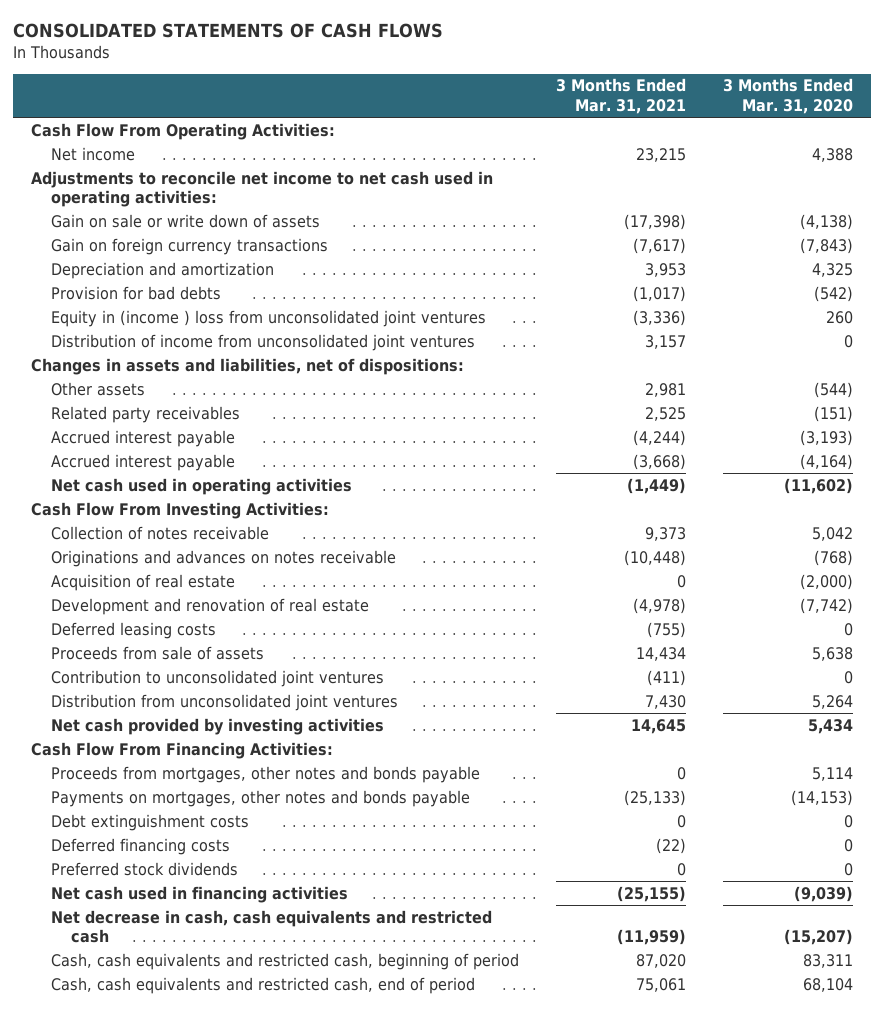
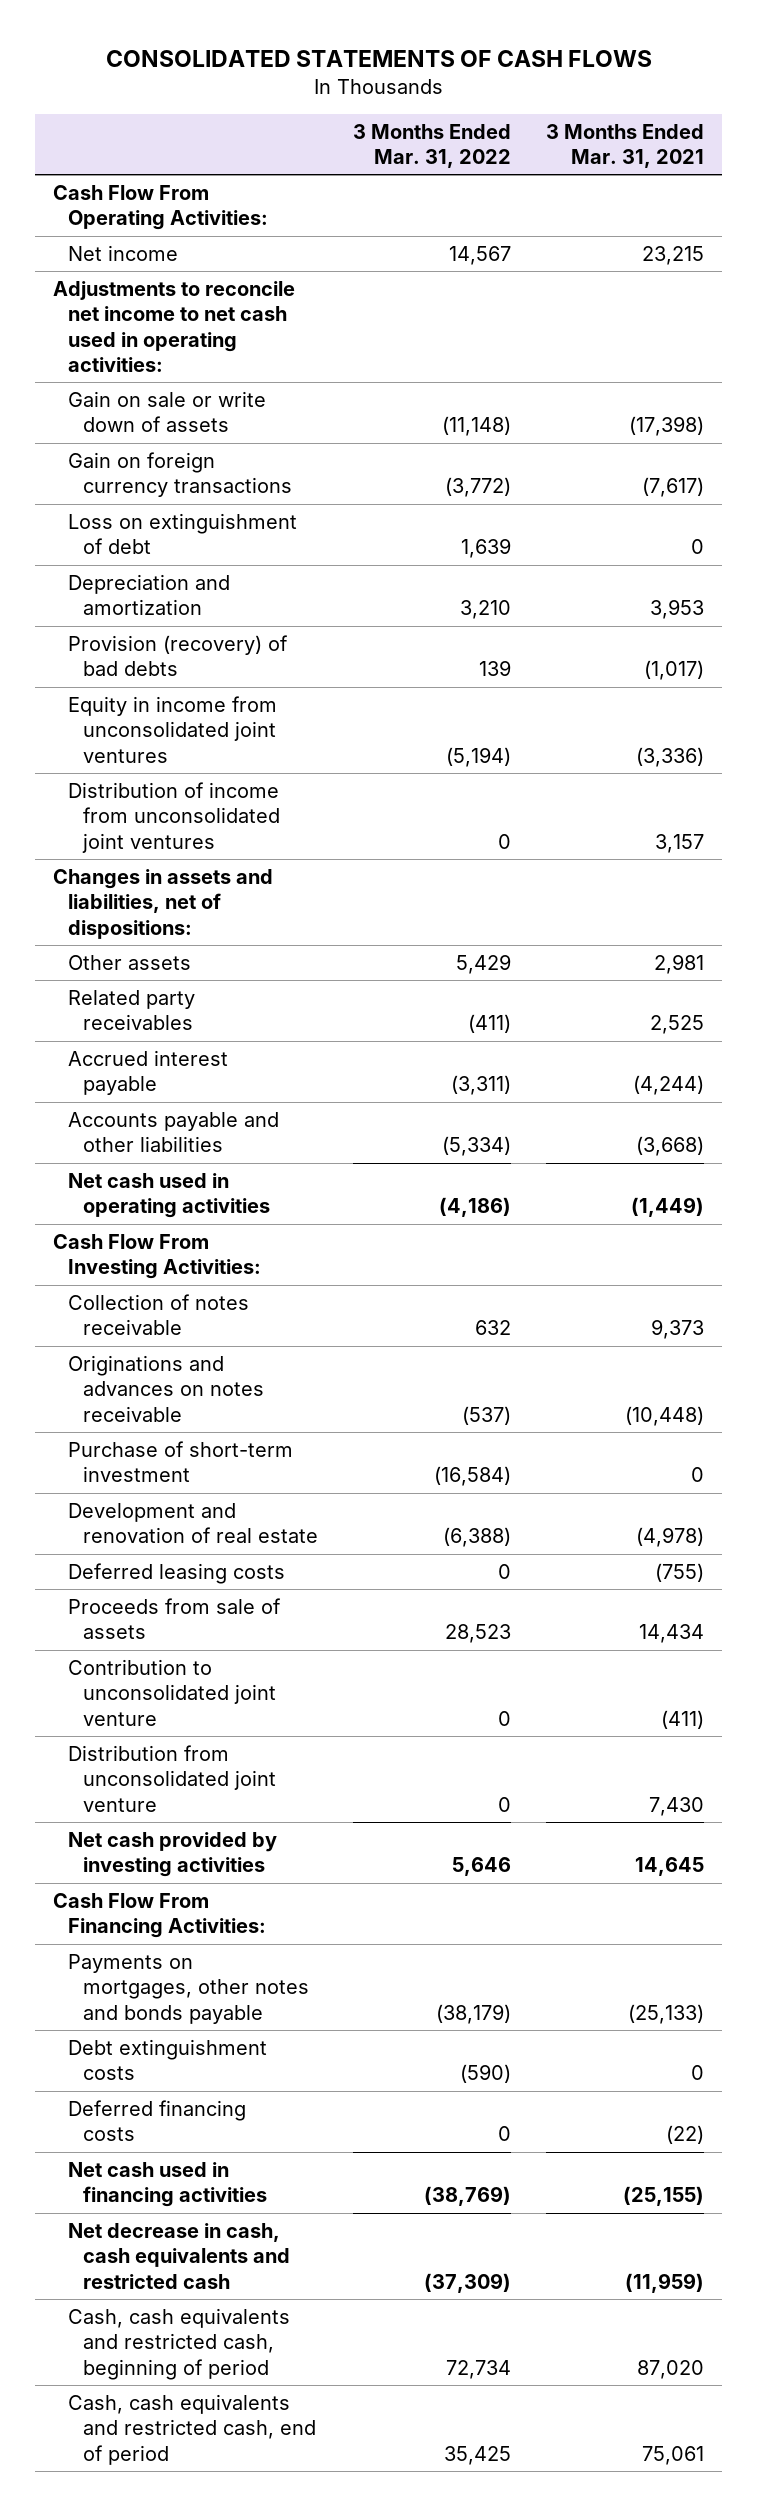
[722,78,853,114] 3 Months Ended Mar. 31, 2020 -> none
none -> [353,123,512,168] 3 Months Ended Mar. 31, 2022
none -> [67,512,297,555] Loss on extinguishment of debt
[50,285,221,300] Provision for bad debts -> [67,634,288,677] Provision (recovery) of bad debts
[50,309,486,327] Equity in (income ) loss from unconsolidated joint ventures -> [67,695,277,763] Equity in income from unconsolidated joint ventures
[50,453,235,471] Accrued interest payable -> [67,1111,279,1153] Accounts payable and other liabilities
[50,573,235,591] Acquisition of real estate -> none
none -> [67,1440,293,1483] Purchase of short-term investment
[50,669,384,687] Contribution to unconsolidated joint ventures -> [67,1658,276,1726] Contribution to unconsolidated joint venture
[50,693,398,711] Distribution from unconsolidated joint ventures -> [67,1744,276,1812] Distribution from unconsolidated joint venture
[50,765,480,783] Proceeds from mortgages, other notes and bonds payable -> none
[50,861,238,876] Preferred stock dividends -> none

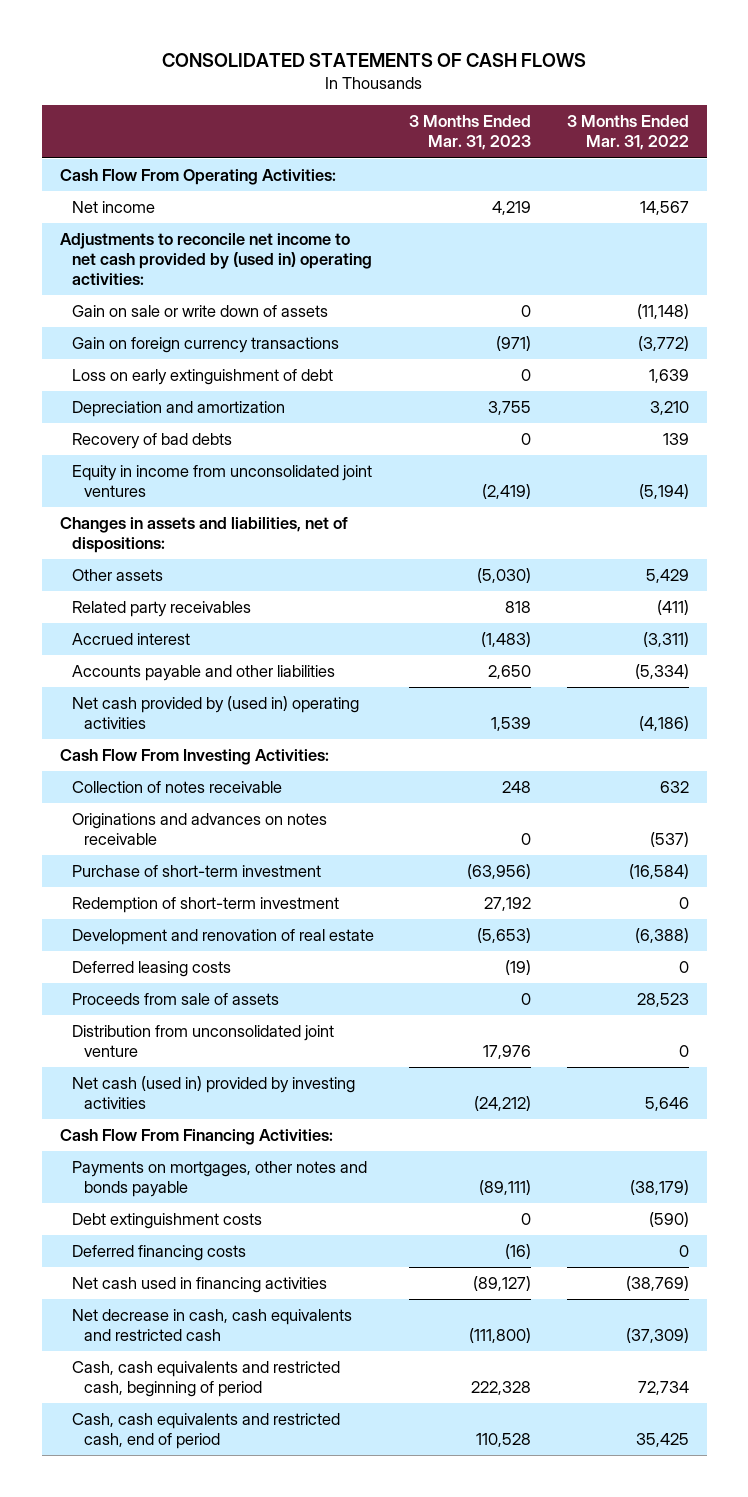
[546,123,705,168] 3 Months Ended Mar. 31, 2021 -> none
none -> [409,115,532,151] 3 Months Ended Mar. 31, 2023
[53,280,296,373] Adjustments to reconcile net income to net cash used in operating activities: -> [59,233,372,286] Adjustments to reconcile net income to net cash provided by (used in) operating activities:
[67,512,297,555] Loss on extinguishment of debt -> [71,369,333,386] Loss on early extinguishment of debt
[67,634,288,677] Provision (recovery) of bad debts -> [71,433,232,450] Recovery of bad debts
[67,781,280,853] Distribution of income from unconsolidated joint ventures -> none
[67,1049,228,1096] Accrued interest payable -> [71,633,190,646] Accrued interest
[67,1172,270,1219] Net cash used in operating activities -> [71,696,359,730] Net cash provided by (used in) operating activities
none -> [71,897,339,914] Redemption of short-term investment
[67,1658,276,1726] Contribution to unconsolidated joint venture -> none
[67,1831,277,1878] Net cash provided by investing activities -> [71,1076,355,1110] Net cash (used in) provided by investing activities

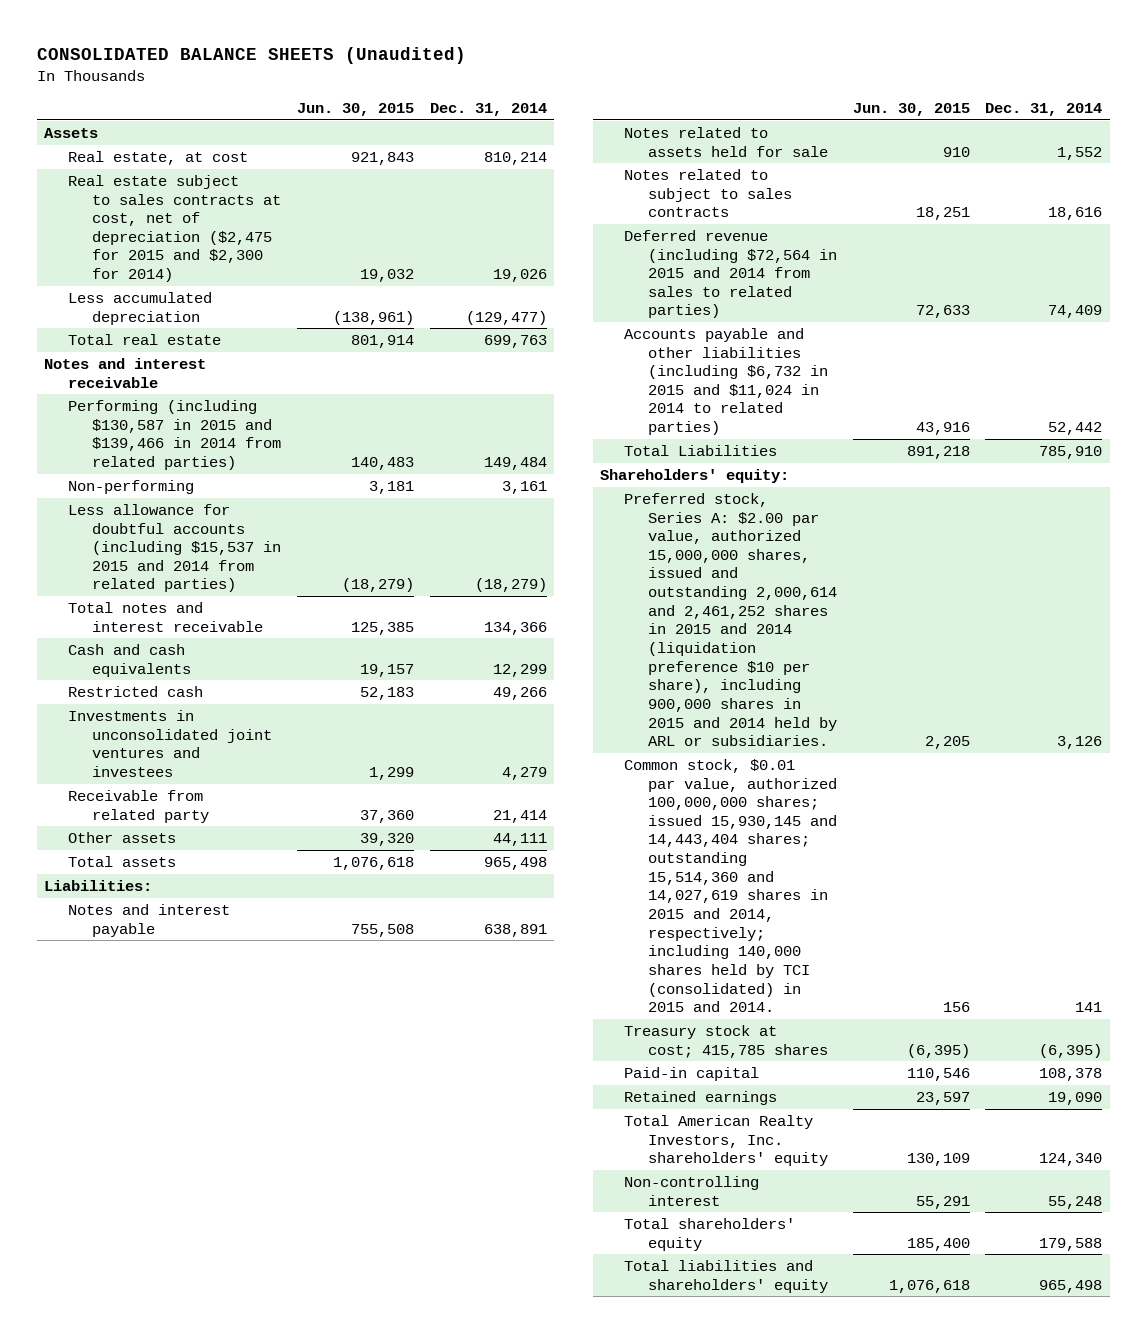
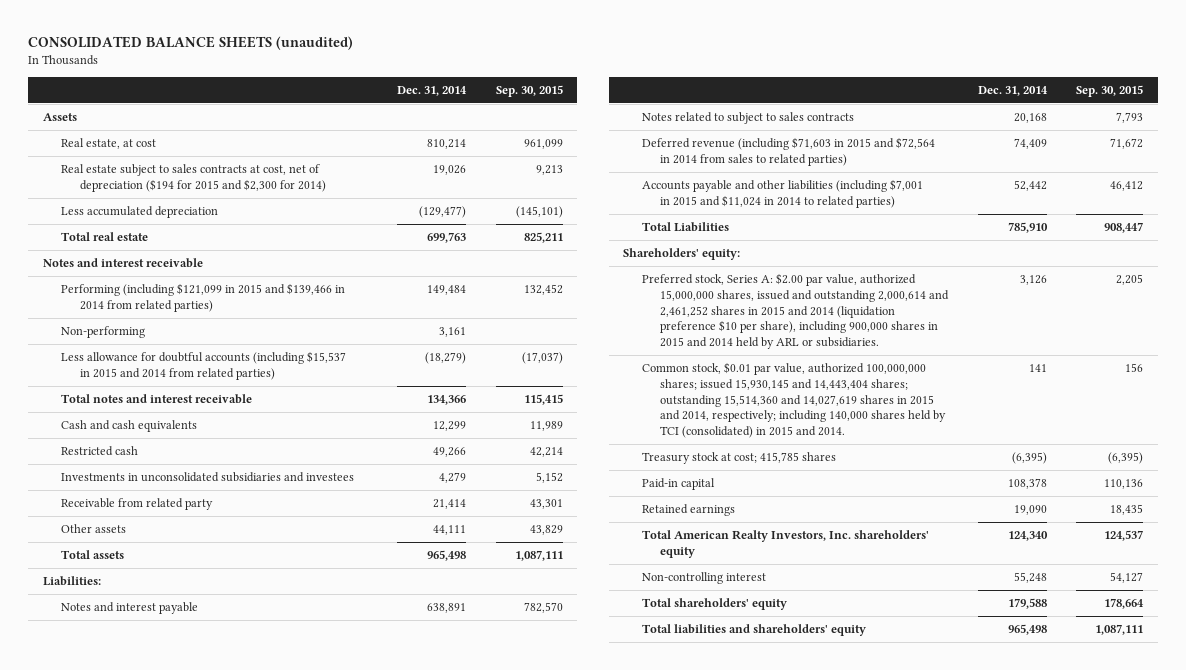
[36,47,466,65] CONSOLIDATED BALANCE SHEETS (Unaudited) -> [27,36,353,51] CONSOLIDATED BALANCE SHEETS (unaudited)
[296,103,414,117] Jun. 30, 2015 -> none
none -> [495,84,563,97] Sep. 30, 2015
[68,174,282,283] Real estate subject to sales contracts at cost, net of depreciation ($2,475 for 2015 and $2,300 for 2014) -> [61,163,326,192] Real estate subject to sales contracts at cost, net of depreciation ($194 for 2015 and $2,300 for 2014)
[68,399,282,470] Performing (including $130,587 in 2015 and $139,466 in 2014 from related parties) -> [61,282,346,312] Performing (including $121,099 in 2015 and $139,466 in 2014 from related parties)
[68,709,273,777] Investments in unconsolidated joint ventures and investees -> [61,471,355,482] Investments in unconsolidated subsidiaries and investees
[624,126,829,157] Notes related to assets held for sale -> none
[1048,207,1103,221] 18,616 -> [1013,112,1047,123] 20,168
[624,229,838,319] Deferred revenue (including $72,564 in 2015 and 2014 from sales to related parties) -> [641,136,935,166] Deferred revenue (including $71,603 in 2015 and $72,564 in 2014 from sales to related parties)
[624,327,829,436] Accounts payable and other liabilities (including $6,732 in 2015 and $11,024 in 2014 to related parties) -> [641,178,923,208] Accounts payable and other liabilities (including $7,001 in 2015 and $11,024 in 2014 to related parties)

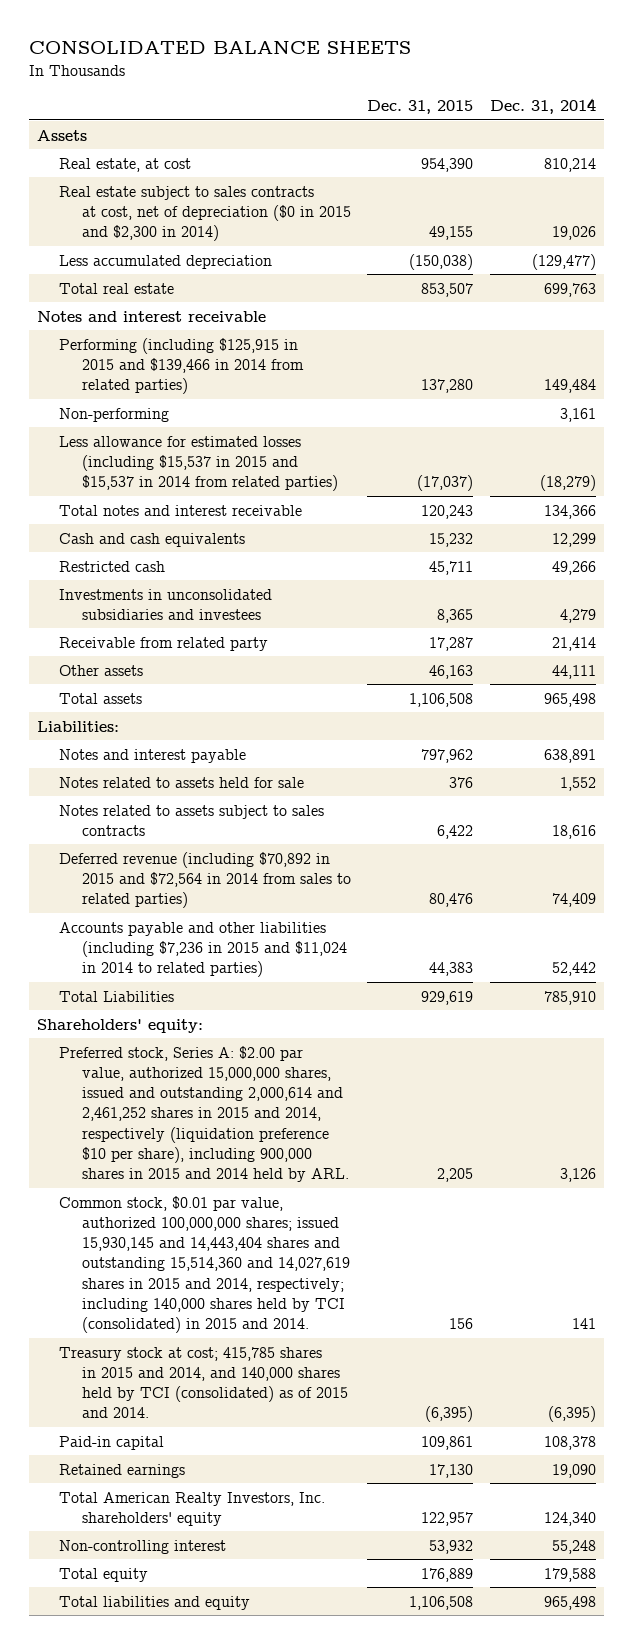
[27,36,353,51] CONSOLIDATED BALANCE SHEETS (unaudited) -> [28,40,411,54] CONSOLIDATED BALANCE SHEETS
[495,84,563,97] Sep. 30, 2015 -> none
none -> [367,100,474,115] Dec. 31, 2015
[61,163,326,192] Real estate subject to sales contracts at cost, net of depreciation ($194 for 2015 and $2,300 for 2014) -> [59,185,352,242] Real estate subject to sales contracts at cost, net of depreciation ($0 in 2015 and $2,300 in 2014)
[61,282,346,312] Performing (including $121,099 in 2015 and $139,466 in 2014 from related parties) -> [59,337,305,395] Performing (including $125,915 in 2015 and $139,466 in 2014 from related parties)
[61,350,347,380] Less allowance for doubtful accounts (including $15,537 in 2015 and 2014 from related parties) -> [59,435,339,492] Less allowance for estimated losses (including $15,537 in 2015 and $15,537 in 2014 from related parties)
none -> [59,776,305,788] Notes related to assets held for sale
[641,111,854,124] Notes related to subject to sales contracts -> [59,804,325,836] Notes related to assets subject to sales contracts
[1013,112,1047,123] 20,168 -> [551,824,596,839] 18,616
[641,136,935,166] Deferred revenue (including $71,603 in 2015 and $72,564 in 2014 from sales to related parties) -> [59,851,352,909] Deferred revenue (including $70,892 in 2015 and $72,564 in 2014 from sales to related parties)
[641,178,923,208] Accounts payable and other liabilities (including $7,001 in 2015 and $11,024 in 2014 to related parties) -> [59,921,348,978] Accounts payable and other liabilities (including $7,236 in 2015 and $11,024 in 2014 to related parties)
[641,272,950,350] Preferred stock, Series A: $2.00 par value, authorized 15,000,000 shares, issued and outstanding 2,000,614 and 2,461,252 shares in 2015 and 2014 (liquidation preference $10 per share), including 900,000 shares in 2015 and 2014 held by ARL or subsidiaries. -> [59,1045,350,1183] Preferred stock, Series A: $2.00 par value, authorized 15,000,000 shares, issued and outstanding 2,000,614 and 2,461,252 shares in 2015 and 2014, respectively (liquidation preference $10 per share), including 900,000 shares in 2015 and 2014 held by ARL.
[641,361,947,439] Common stock, $0.01 par value, authorized 100,000,000 shares; issued 15,930,145 and 14,443,404 shares; outstanding 15,514,360 and 14,027,619 shares in 2015 and 2014, respectively; including 140,000 shares held by TCI (consolidated) in 2015 and 2014. -> [59,1195,351,1334] Common stock, $0.01 par value, authorized 100,000,000 shares; issued 15,930,145 and 14,443,404 shares and outstanding 15,514,360 and 14,027,619 shares in 2015 and 2014, respectively; including 140,000 shares held by TCI (consolidated) in 2015 and 2014.
[641,451,836,464] Treasury stock at cost; 415,785 shares -> [59,1346,349,1419] Treasury stock at cost; 415,785 shares in 2015 and 2014, and 140,000 shares held by TCI (consolidated) as of 2015 and 2014.
[641,597,787,610] Total shareholders' equity -> [59,1567,149,1582] Total equity
[641,623,866,636] Total liabilities and shareholders' equity -> [59,1595,251,1610] Total liabilities and equity

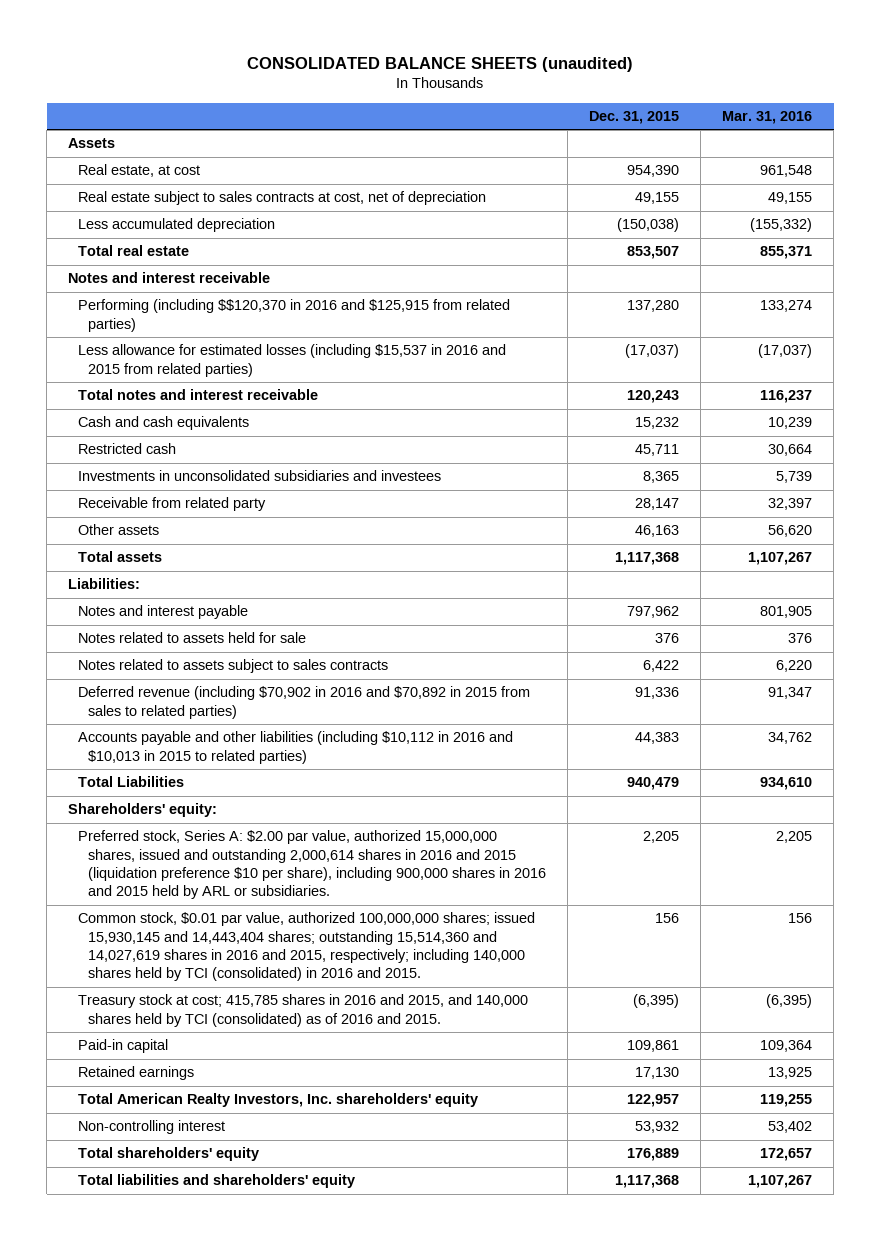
[28,40,411,54] CONSOLIDATED BALANCE SHEETS -> [247,56,634,72] CONSOLIDATED BALANCE SHEETS (unaudited)
[489,98,596,115] Dec. 31, 2014 -> none
none -> [722,110,813,124] Mar. 31, 2016
[59,185,352,242] Real estate subject to sales contracts at cost, net of depreciation ($0 in 2015 and $2,300 in 2014) -> [78,191,487,206] Real estate subject to sales contracts at cost, net of depreciation
[59,407,170,422] Non-performing -> none
[59,337,305,395] Performing (including $125,915 in 2015 and $139,466 in 2014 from related parties) -> [78,299,511,332] Performing (including $$120,370 in 2016 and $125,915 from related parties)
[59,435,339,492] Less allowance for estimated losses (including $15,537 in 2015 and $15,537 in 2014 from related parties) -> [78,344,507,377] Less allowance for estimated losses (including $15,537 in 2016 and 2015 from related parties)
[429,636,474,651] 17,287 -> [635,498,680,511] 28,147
[409,692,474,707] 1,106,508 -> [615,552,680,566] 1,117,368
[59,851,352,909] Deferred revenue (including $70,892 in 2015 and $72,564 in 2014 from sales to related parties) -> [78,686,531,719] Deferred revenue (including $70,902 in 2016 and $70,892 in 2015 from sales to related parties)
[429,893,474,908] 80,476 -> [635,687,680,700] 91,336
[59,921,348,978] Accounts payable and other liabilities (including $7,236 in 2015 and $11,024 in 2014 to related parties) -> [78,731,514,764] Accounts payable and other liabilities (including $10,112 in 2016 and $10,013 in 2015 to related parties)
[421,990,474,1005] 929,619 -> [627,777,680,791] 940,479
[59,1045,350,1183] Preferred stock, Series A: $2.00 par value, authorized 15,000,000 shares, issued and outstanding 2,000,614 and 2,461,252 shares in 2015 and 2014, respectively (liquidation preference $10 per share), including 900,000 shares in 2015 and 2014 held by ARL. -> [78,830,547,900] Preferred stock, Series A: $2.00 par value, authorized 15,000,000 shares, issued and outstanding 2,000,614 shares in 2016 and 2015 (liquidation preference $10 per share), including 900,000 shares in 2016 and 2015 held by ARL or subsidiaries.
[59,1195,351,1334] Common stock, $0.01 par value, authorized 100,000,000 shares; issued 15,930,145 and 14,443,404 shares and outstanding 15,514,360 and 14,027,619 shares in 2015 and 2014, respectively; including 140,000 shares held by TCI (consolidated) in 2015 and 2014. -> [78,912,536,982] Common stock, $0.01 par value, authorized 100,000,000 shares; issued 15,930,145 and 14,443,404 shares; outstanding 15,514,360 and 14,027,619 shares in 2016 and 2015, respectively; including 140,000 shares held by TCI (consolidated) in 2016 and 2015.
[59,1346,349,1419] Treasury stock at cost; 415,785 shares in 2015 and 2014, and 140,000 shares held by TCI (consolidated) as of 2015 and 2014. -> [78,994,529,1027] Treasury stock at cost; 415,785 shares in 2016 and 2015, and 140,000 shares held by TCI (consolidated) as of 2016 and 2015.
[59,1567,149,1582] Total equity -> [78,1147,260,1162] Total shareholders' equity
[59,1595,251,1610] Total liabilities and equity -> [78,1174,356,1189] Total liabilities and shareholders' equity
[409,1595,474,1610] 1,106,508 -> [615,1175,680,1189] 1,117,368

